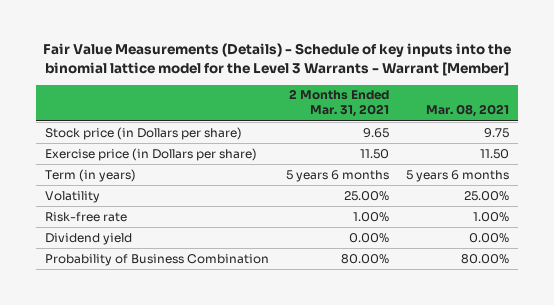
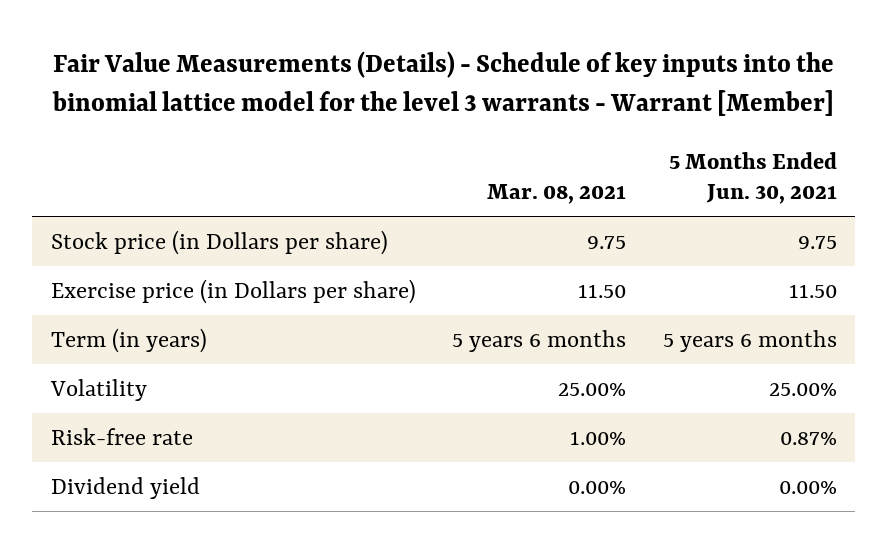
[42,43,511,76] Fair Value Measurements (Details) - Schedule of key inputs into the binomial lattice model for the Level 3 Warrants - Warrant [Member] -> [51,50,834,117] Fair Value Measurements (Details) - Schedule of key inputs into the binomial lattice model for the level 3 warrants - Warrant [Member]
[288,89,389,118] 2 Months Ended Mar. 31, 2021 -> none
none -> [668,151,837,204] 5 Months Ended Jun. 30, 2021
[44,253,269,266] Probability of Business Combination -> none

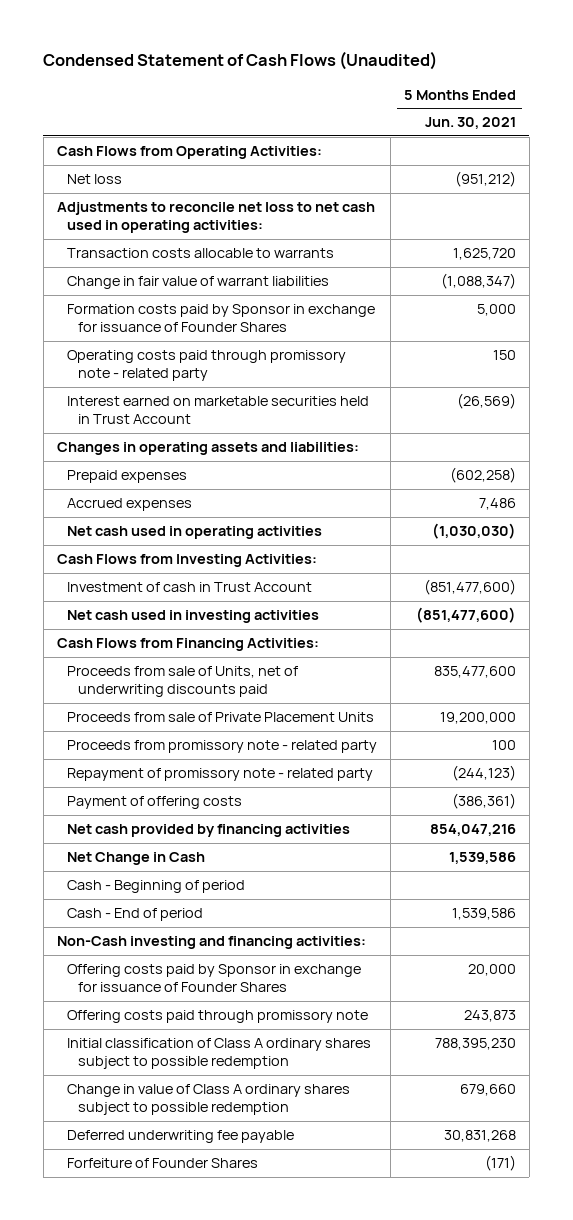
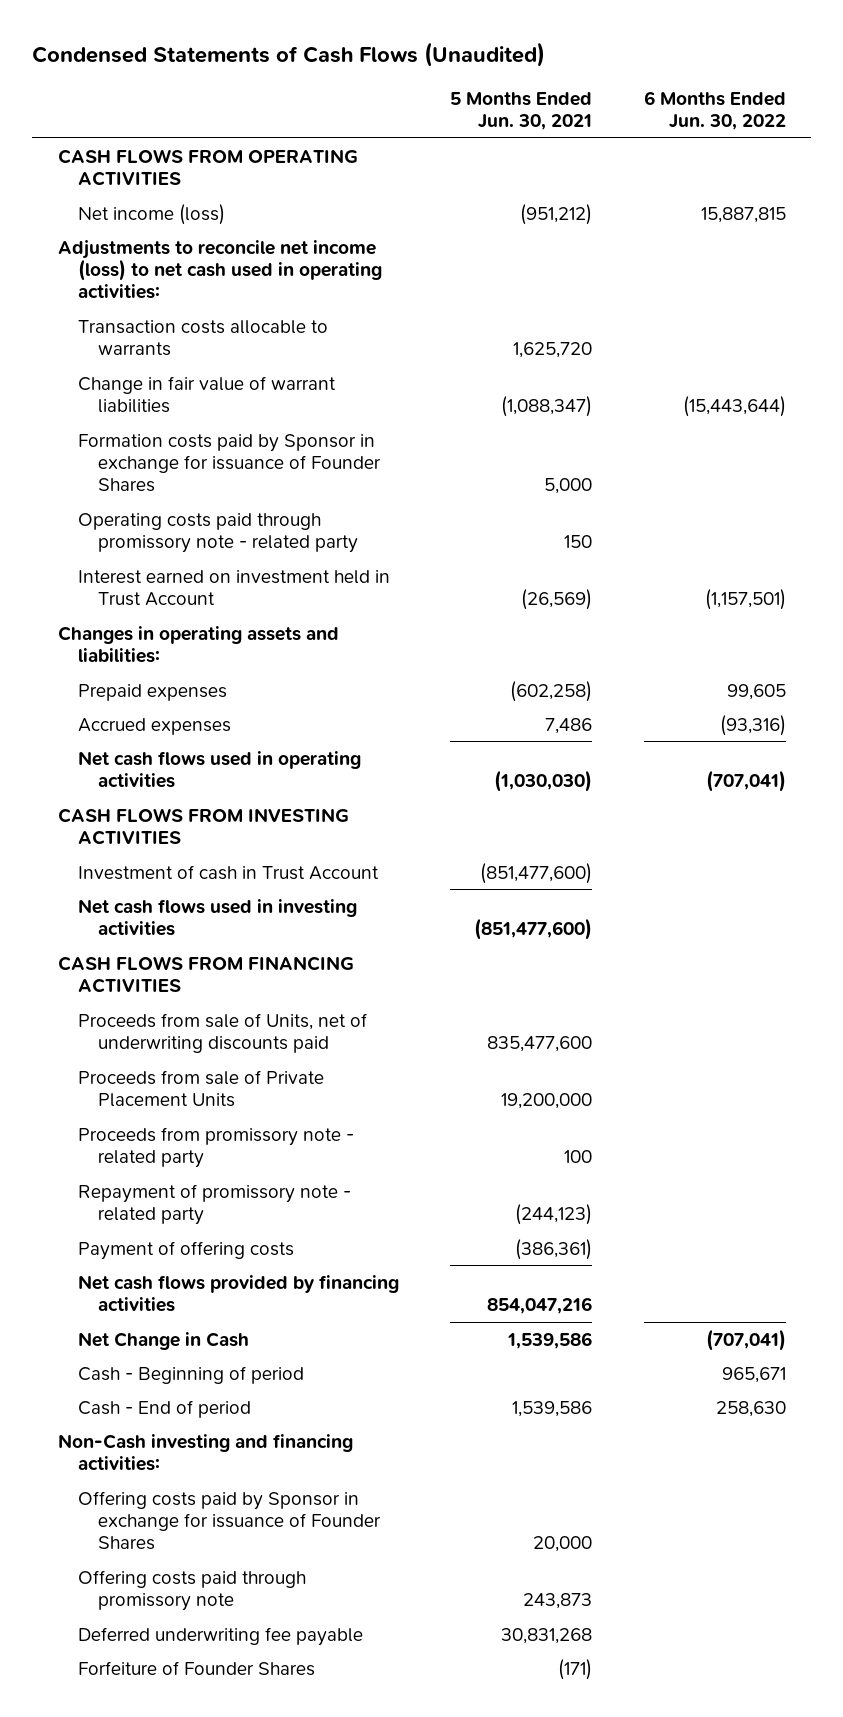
[43,50,438,70] Condensed Statement of Cash Flows (Unaudited) -> [32,41,546,67] Condensed Statements of Cash Flows (Unaudited)
none -> [643,90,786,131] 6 Months Ended Jun. 30, 2022
[56,146,322,160] Cash Flows from Operating Activities: -> [57,148,358,187] CASH FLOWS FROM OPERATING ACTIVITIES
[67,174,123,185] Net loss -> [77,203,225,225] Net income (loss)
[56,202,375,234] Adjustments to reconcile net loss to net cash used in operating activities: -> [57,239,382,300] Adjustments to reconcile net income (loss) to net cash used in operating activities:
[67,396,370,425] Interest earned on marketable securities held in Trust Account -> [77,569,390,607] Interest earned on investment held in Trust Account
[67,526,323,540] Net cash used in operating activities -> [77,750,361,789] Net cash flows used in operating activities
[56,554,317,568] Cash Flows from Investing Activities: -> [57,807,349,846] CASH FLOWS FROM INVESTING ACTIVITIES
[67,610,320,624] Net cash used in investing activities -> [77,898,357,937] Net cash flows used in investing activities
[56,638,319,652] Cash Flows from Financing Activities: -> [57,955,354,994] CASH FLOWS FROM FINANCING ACTIVITIES
[67,824,351,838] Net cash provided by financing activities -> [77,1274,399,1313] Net cash flows provided by financing activities
[67,1038,372,1070] Initial classification of Class A ordinary shares subject to possible redemption -> none
[67,1084,351,1116] Change in value of Class A ordinary shares subject to possible redemption -> none

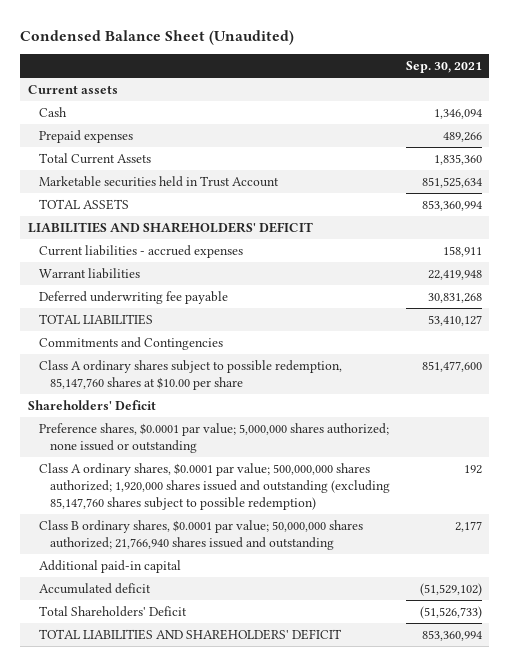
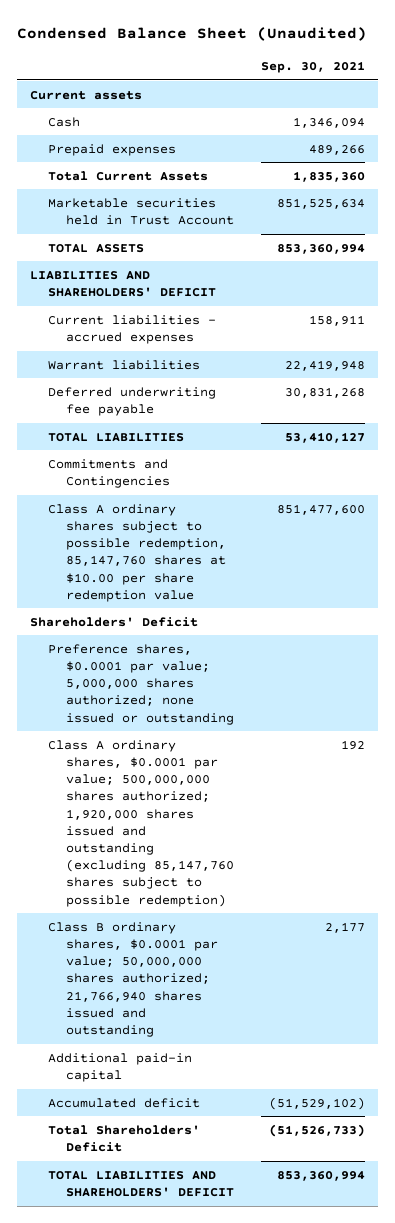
[39,359,343,390] Class A ordinary shares subject to possible redemption, 85,147,760 shares at $10.00 per share -> [48,503,227,602] Class A ordinary shares subject to possible redemption, 85,147,760 shares at $10.00 per share redemption value

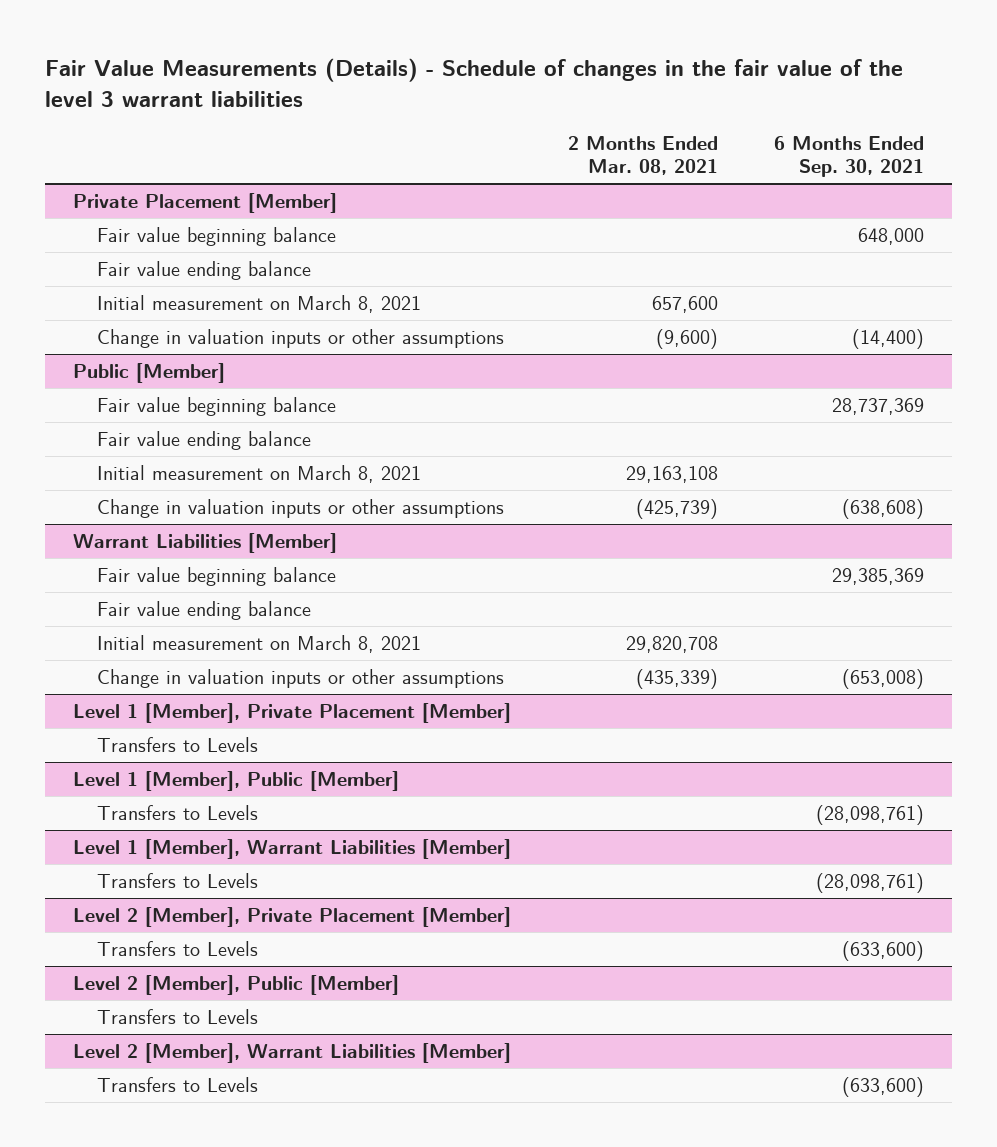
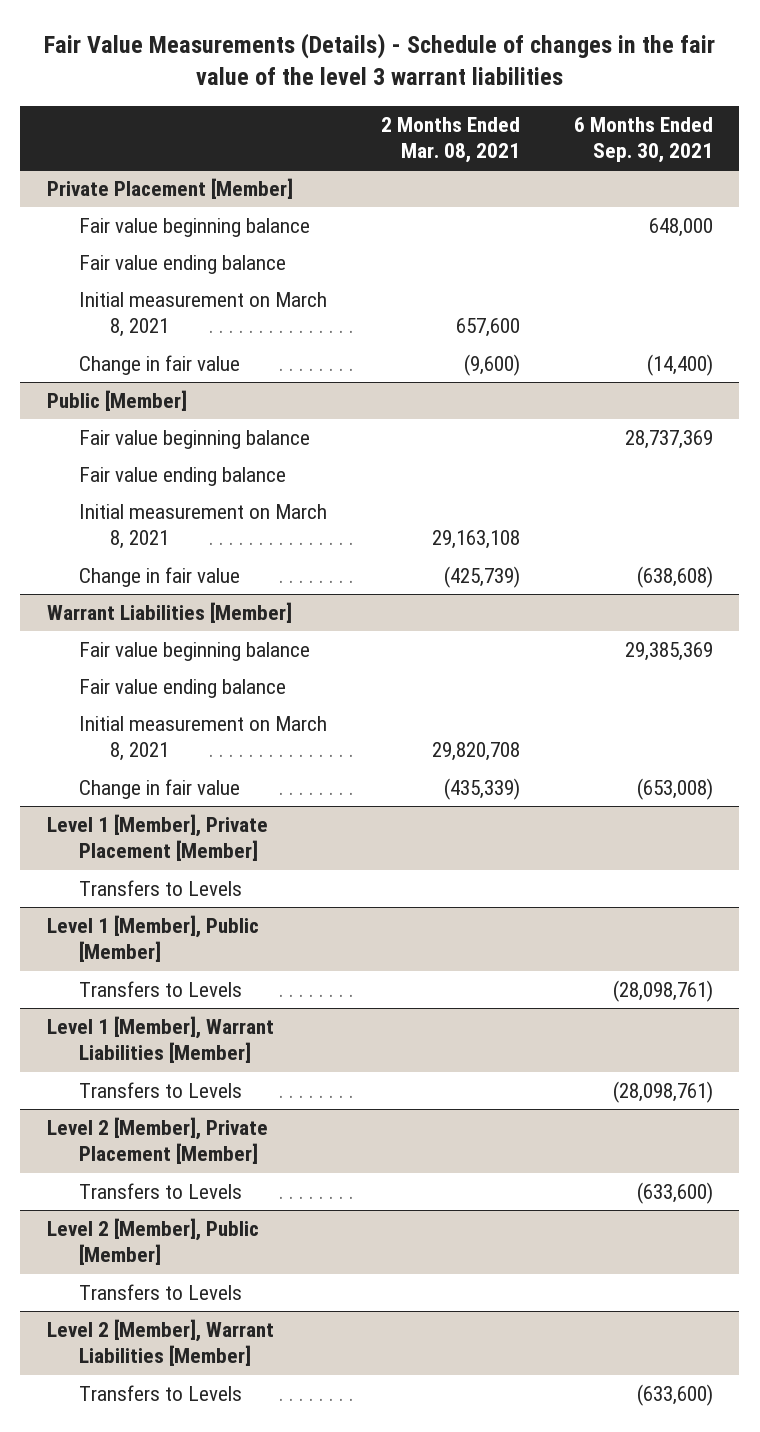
[97,329,505,349] Change in valuation inputs or other assumptions -> [78,354,240,375] Change in fair value
[97,499,505,519] Change in valuation inputs or other assumptions -> [78,566,240,587] Change in fair value
[97,669,505,689] Change in valuation inputs or other assumptions -> [78,778,240,799] Change in fair value

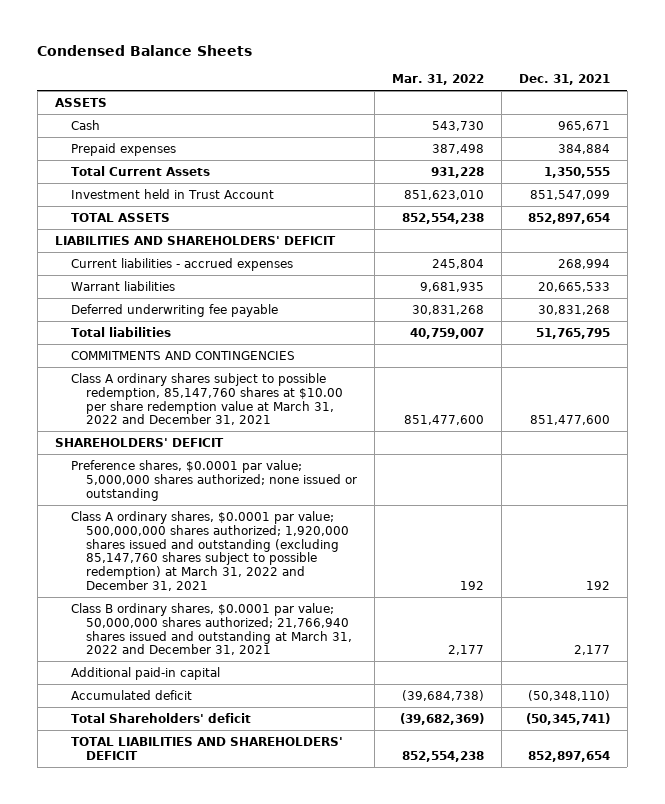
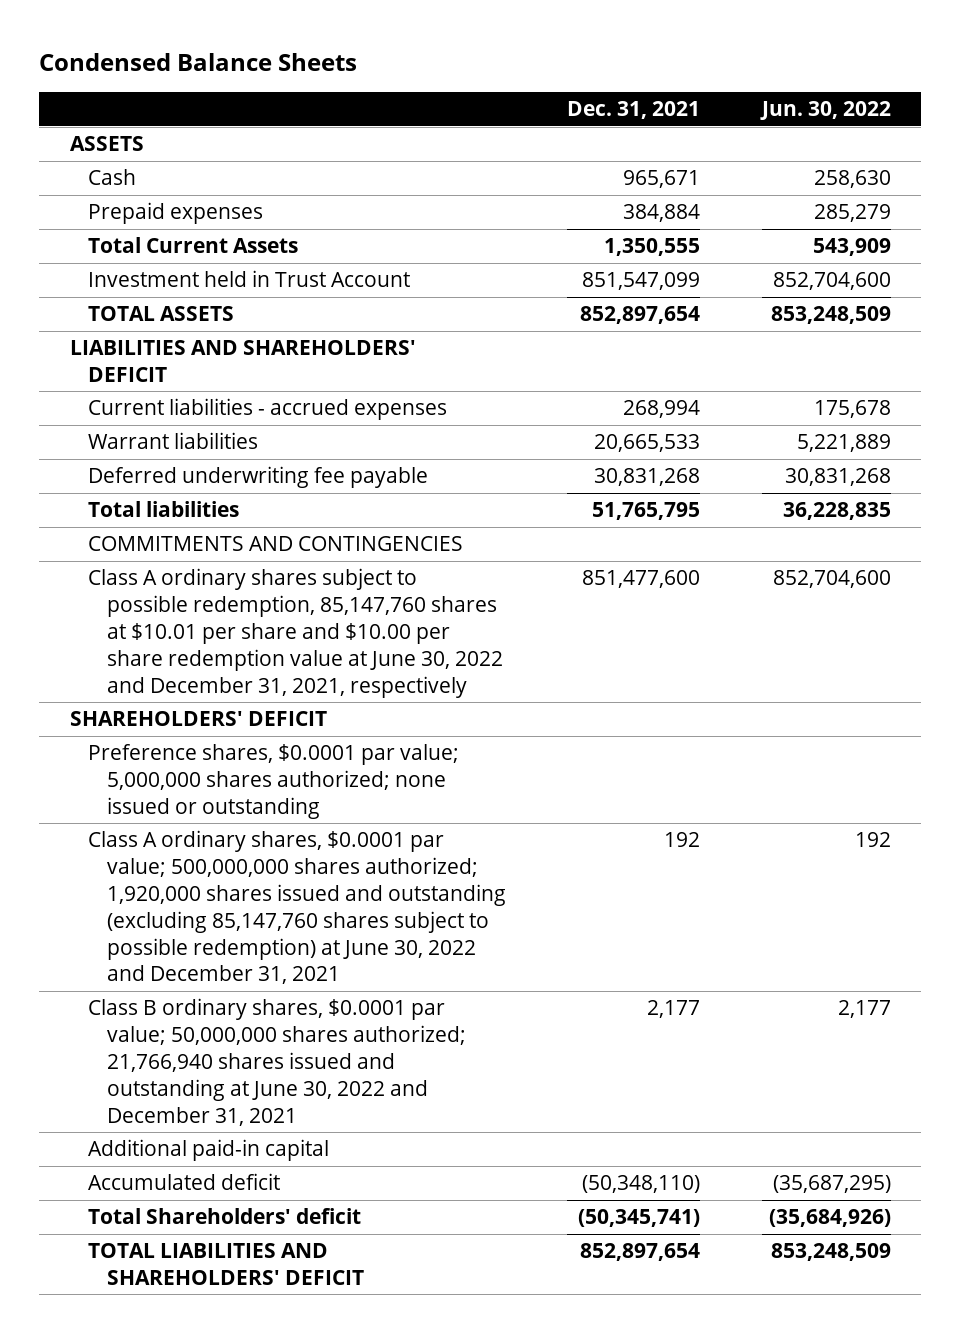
[392,74,485,86] Mar. 31, 2022 -> none
none -> [759,101,891,121] Jun. 30, 2022
[70,372,344,426] Class A ordinary shares subject to possible redemption, 85,147,760 shares at $10.00 per share redemption value at March 31, 2022 and December 31, 2021 -> [88,568,503,698] Class A ordinary shares subject to possible redemption, 85,147,760 shares at $10.01 per share and $10.00 per share redemption value at June 30, 2022 and December 31, 2021, respectively
[70,510,350,592] Class A ordinary shares, $0.0001 par value; 500,000,000 shares authorized; 1,920,000 shares issued and outstanding (excluding 85,147,760 shares subject to possible redemption) at March 31, 2022 and December 31, 2021 -> [88,830,506,985] Class A ordinary shares, $0.0001 par value; 500,000,000 shares authorized; 1,920,000 shares issued and outstanding (excluding 85,147,760 shares subject to possible redemption) at June 30, 2022 and December 31, 2021
[70,602,353,656] Class B ordinary shares, $0.0001 par value; 50,000,000 shares authorized; 21,766,940 shares issued and outstanding at March 31, 2022 and December 31, 2021 -> [88,998,466,1126] Class B ordinary shares, $0.0001 par value; 50,000,000 shares authorized; 21,766,940 shares issued and outstanding at June 30, 2022 and December 31, 2021

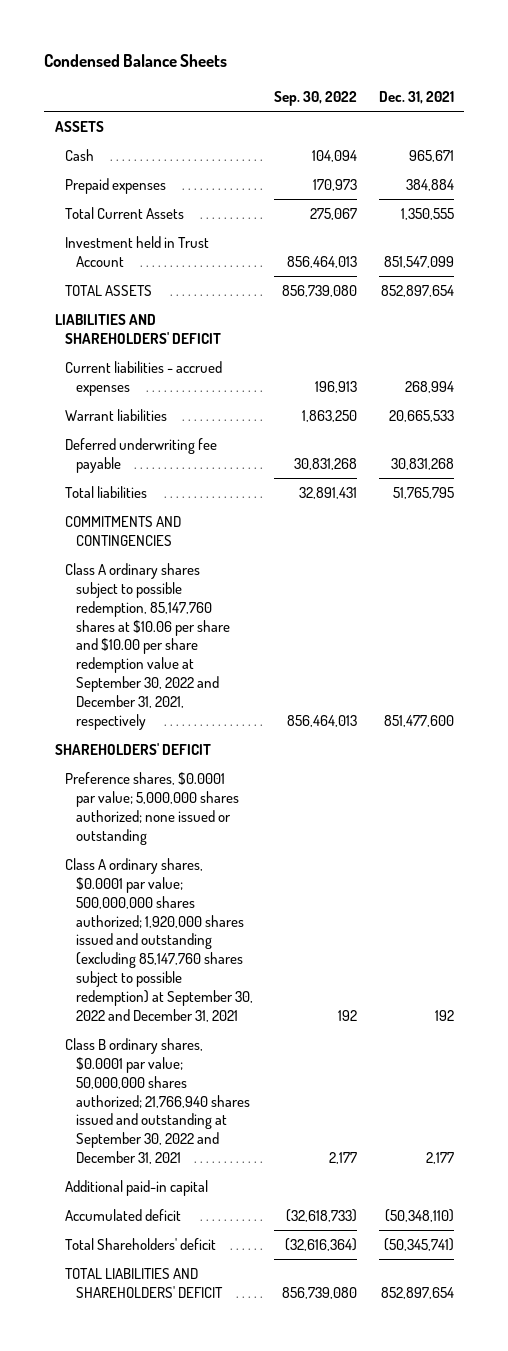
[759,101,891,121] Jun. 30, 2022 -> none
none -> [274,91,358,107] Sep. 30, 2022
[88,568,503,698] Class A ordinary shares subject to possible redemption, 85,147,760 shares at $10.01 per share and $10.00 per share redemption value at June 30, 2022 and December 31, 2021, respectively -> [65,563,230,730] Class A ordinary shares subject to possible redemption, 85,147,760 shares at $10.06 per share and $10.00 per share redemption value at September 30, 2022 and December 31, 2021, respectively
[88,830,506,985] Class A ordinary shares, $0.0001 par value; 500,000,000 shares authorized; 1,920,000 shares issued and outstanding (excluding 85,147,760 shares subject to possible redemption) at June 30, 2022 and December 31, 2021 -> [65,858,253,1022] Class A ordinary shares, $0.0001 par value; 500,000,000 shares authorized; 1,920,000 shares issued and outstanding (excluding 85,147,760 shares subject to possible redemption) at September 30, 2022 and December 31, 2021
[88,998,466,1126] Class B ordinary shares, $0.0001 par value; 50,000,000 shares authorized; 21,766,940 shares issued and outstanding at June 30, 2022 and December 31, 2021 -> [65,1038,250,1164] Class B ordinary shares, $0.0001 par value; 50,000,000 shares authorized; 21,766,940 shares issued and outstanding at September 30, 2022 and December 31, 2021

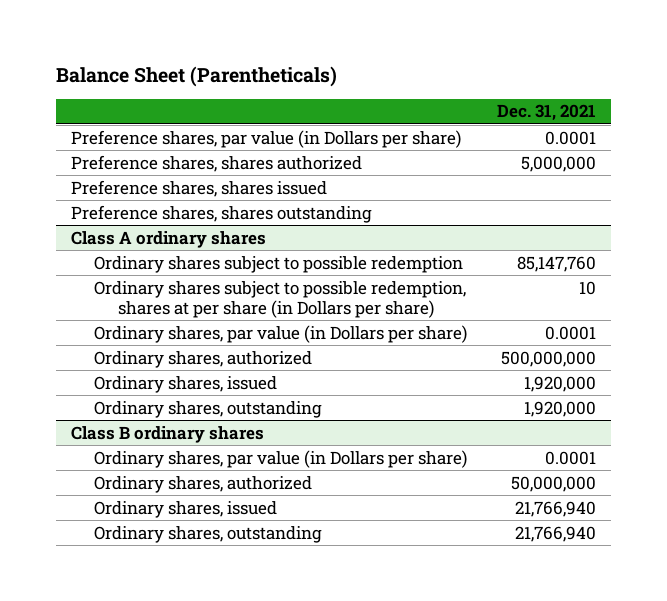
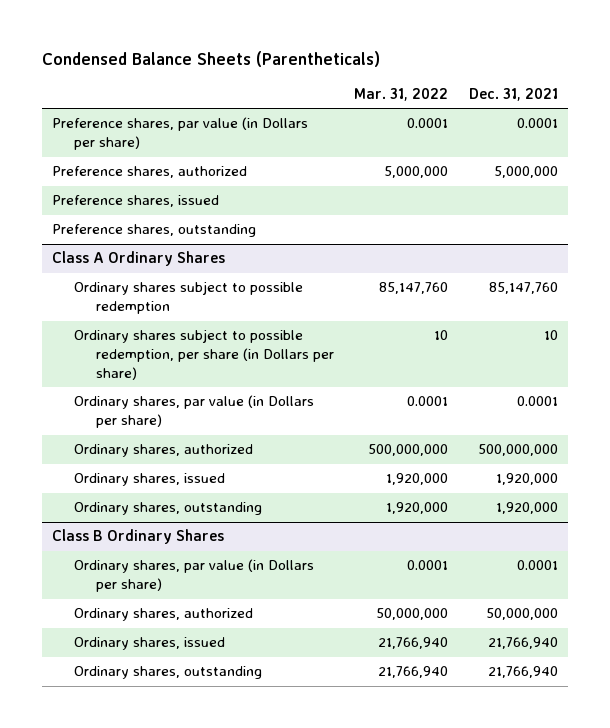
[55,65,337,87] Balance Sheet (Parentheticals) -> [41,50,380,67] Condensed Balance Sheets (Parentheticals)
none -> [354,87,449,101] Mar. 31, 2022
[70,154,362,172] Preference shares, shares authorized -> [51,166,247,179] Preference shares, authorized
[70,179,327,197] Preference shares, shares issued -> [51,195,219,208] Preference shares, issued
[70,204,372,223] Preference shares, shares outstanding -> [51,224,256,238] Preference shares, outstanding
[70,230,266,248] Class A ordinary shares -> [51,251,225,267] Class A Ordinary Shares
[94,280,467,318] Ordinary shares subject to possible redemption, shares at per share (in Dollars per share) -> [73,329,335,380] Ordinary shares subject to possible redemption, per share (in Dollars per share)
[70,425,264,443] Class B ordinary shares -> [51,529,224,545] Class B Ordinary Shares

